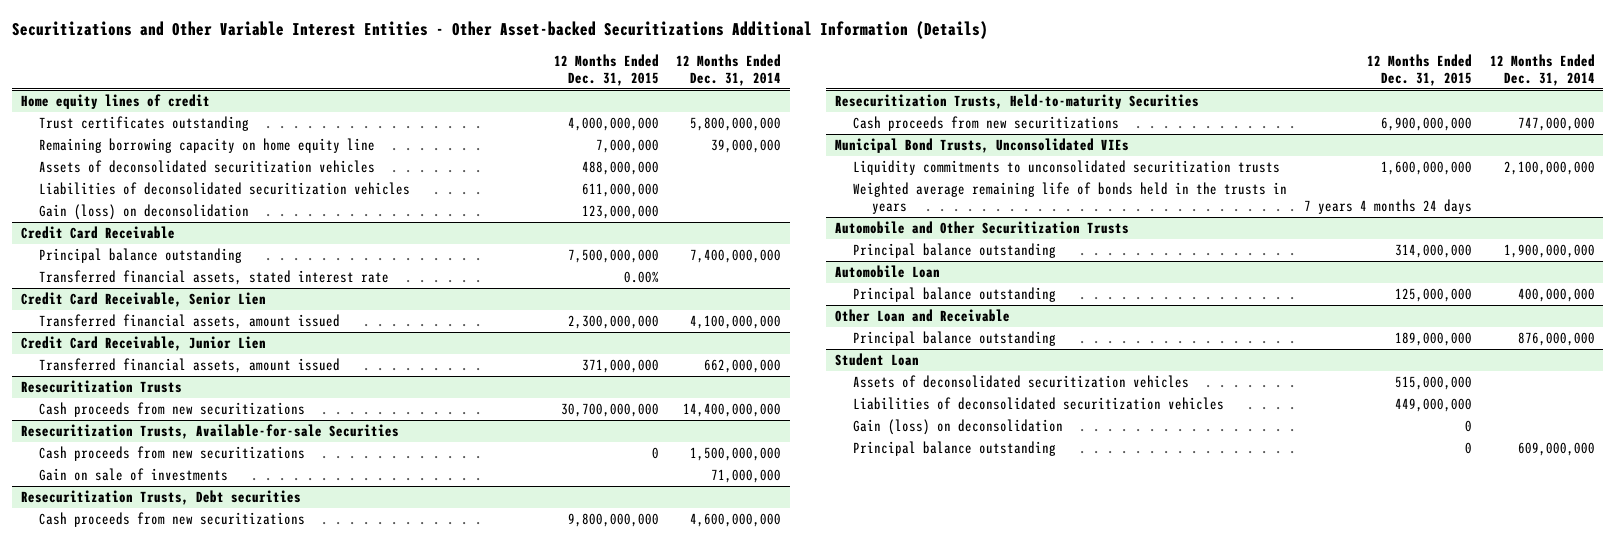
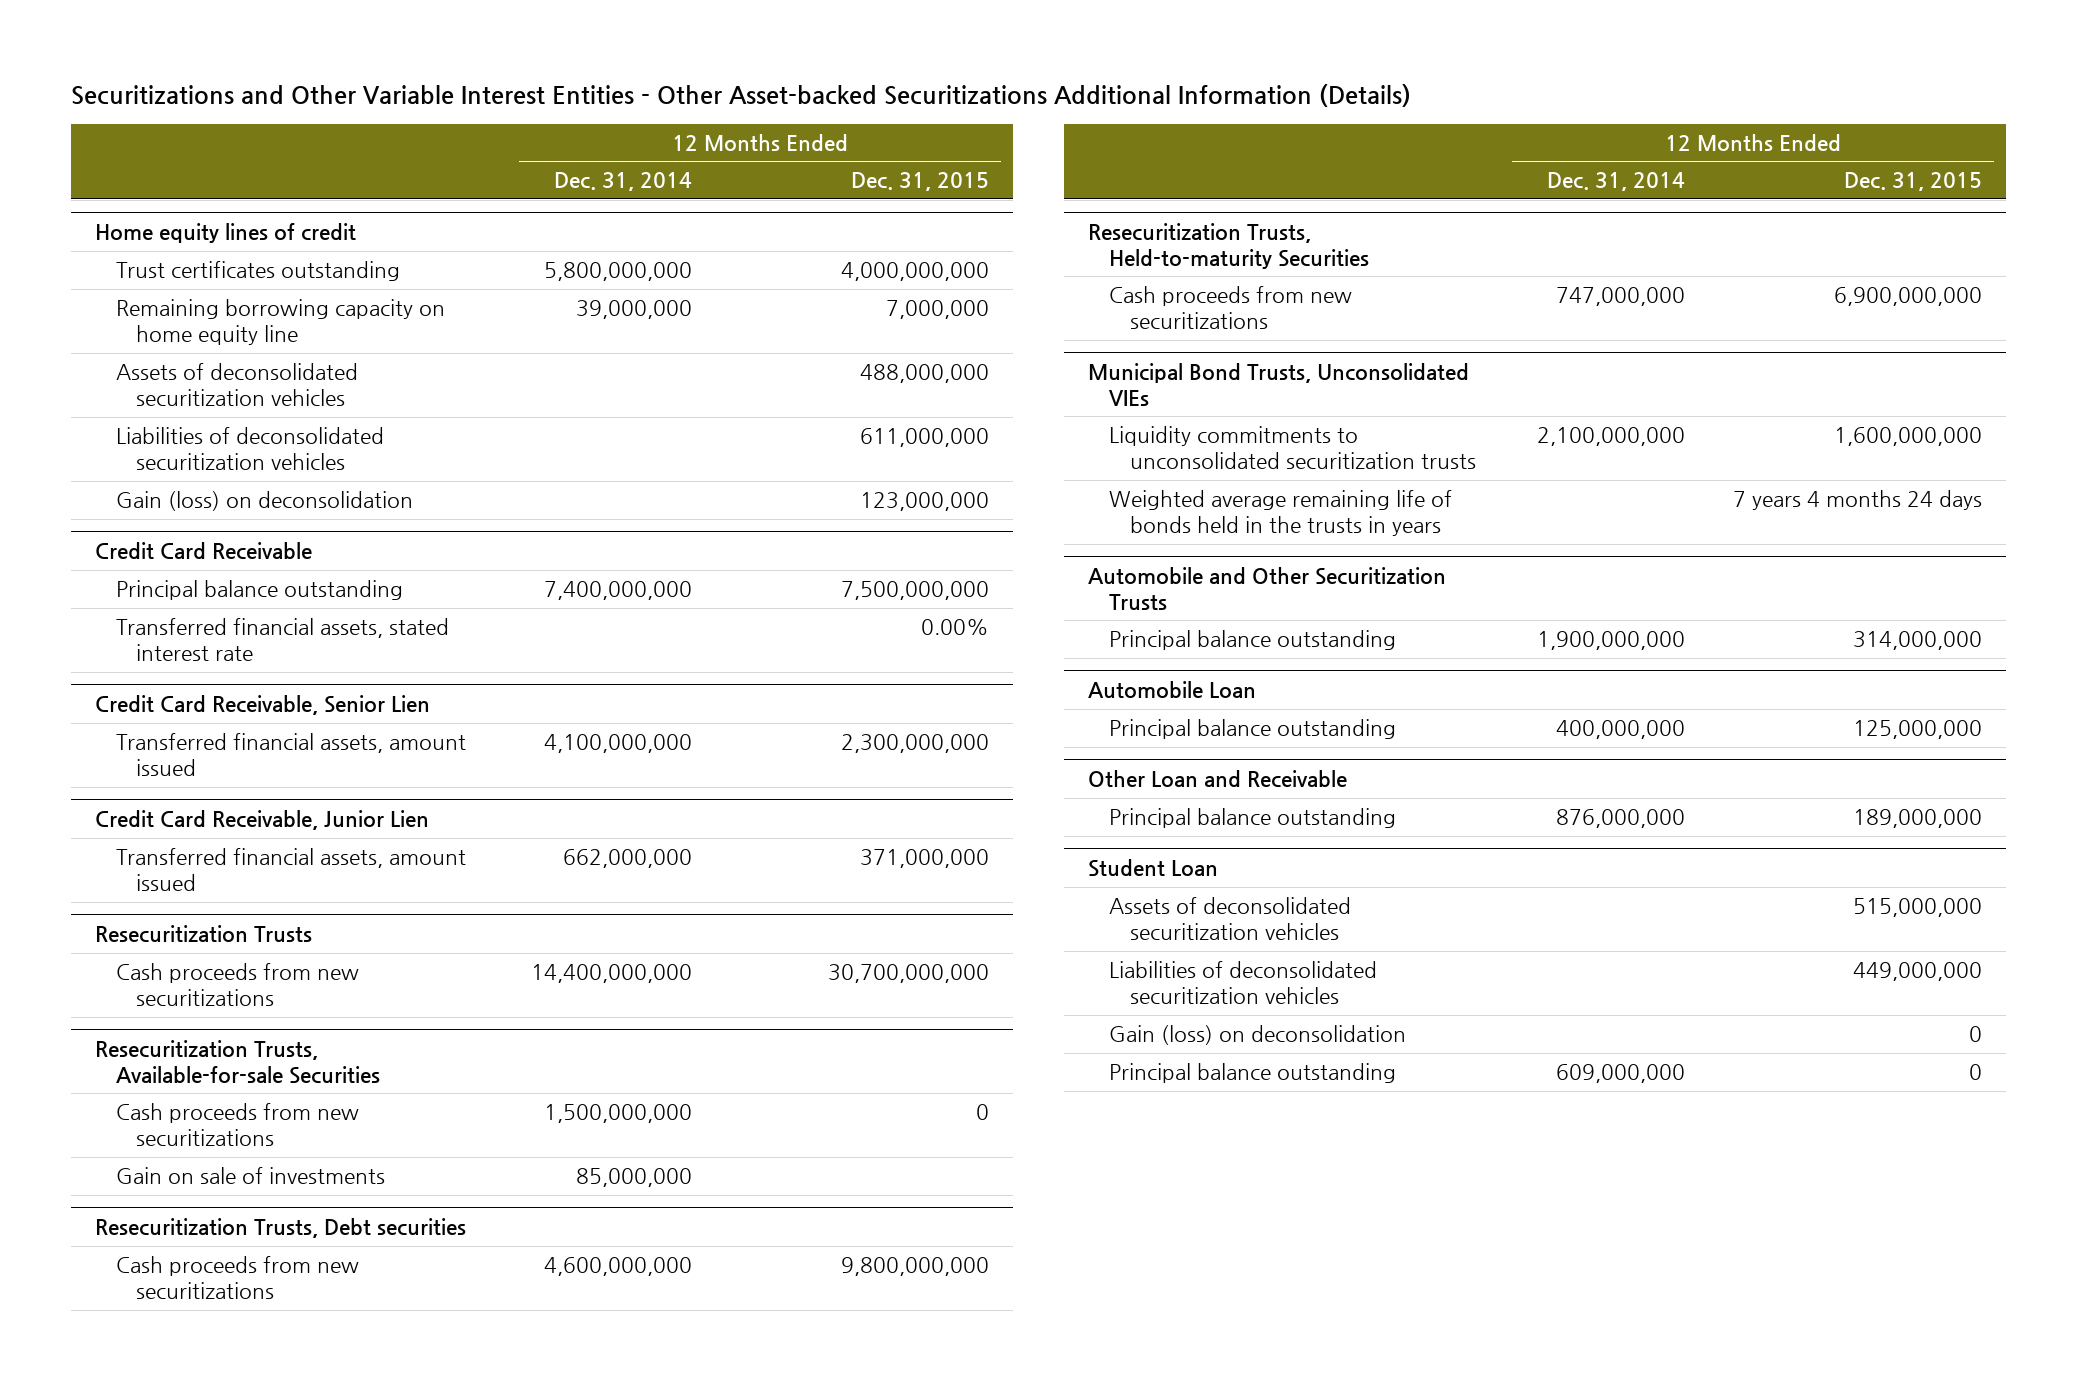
[710,469,781,484] 71,000,000 -> [575,1168,692,1188] 85,000,000

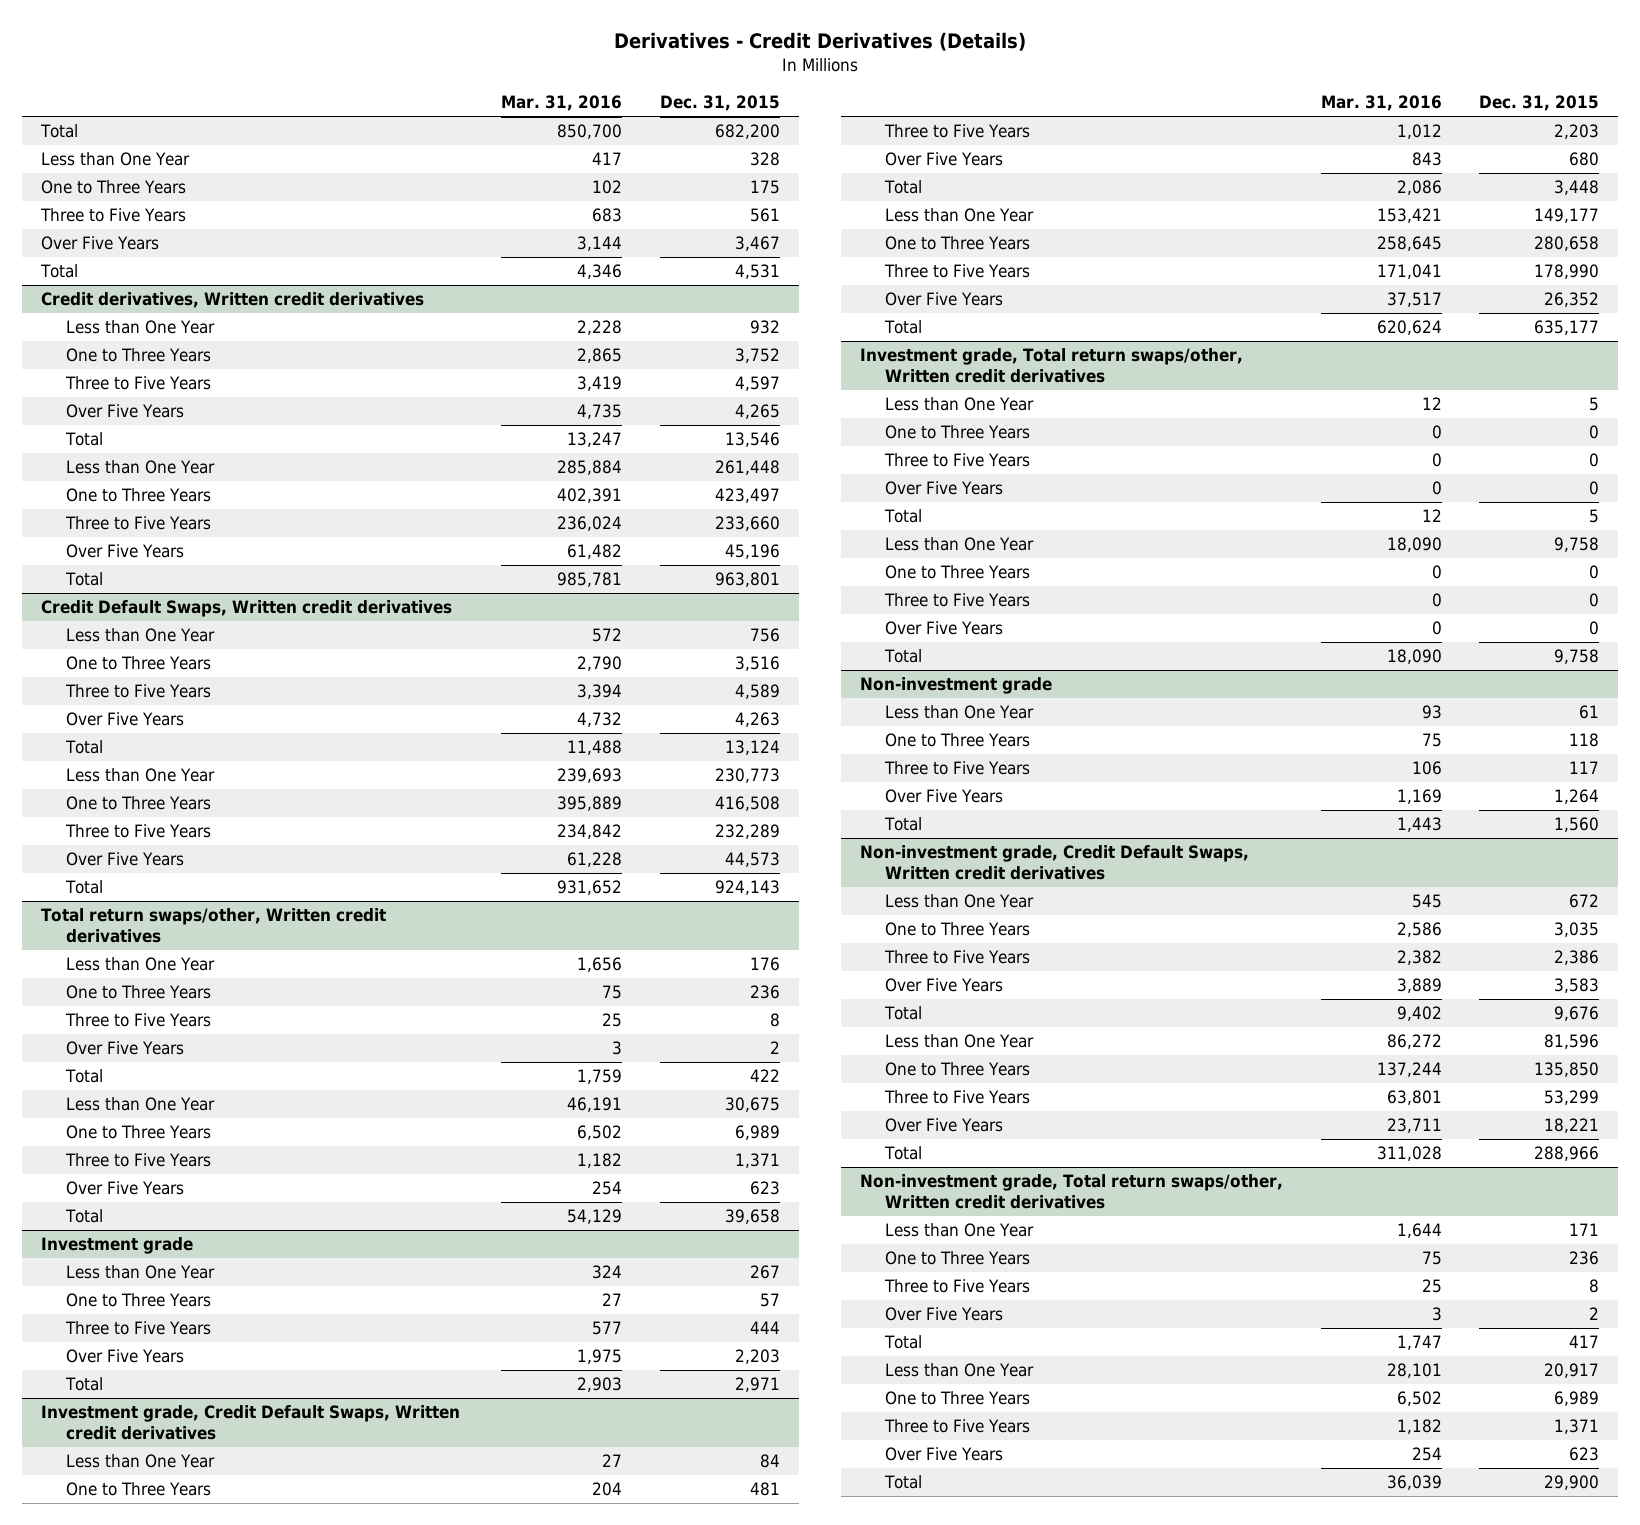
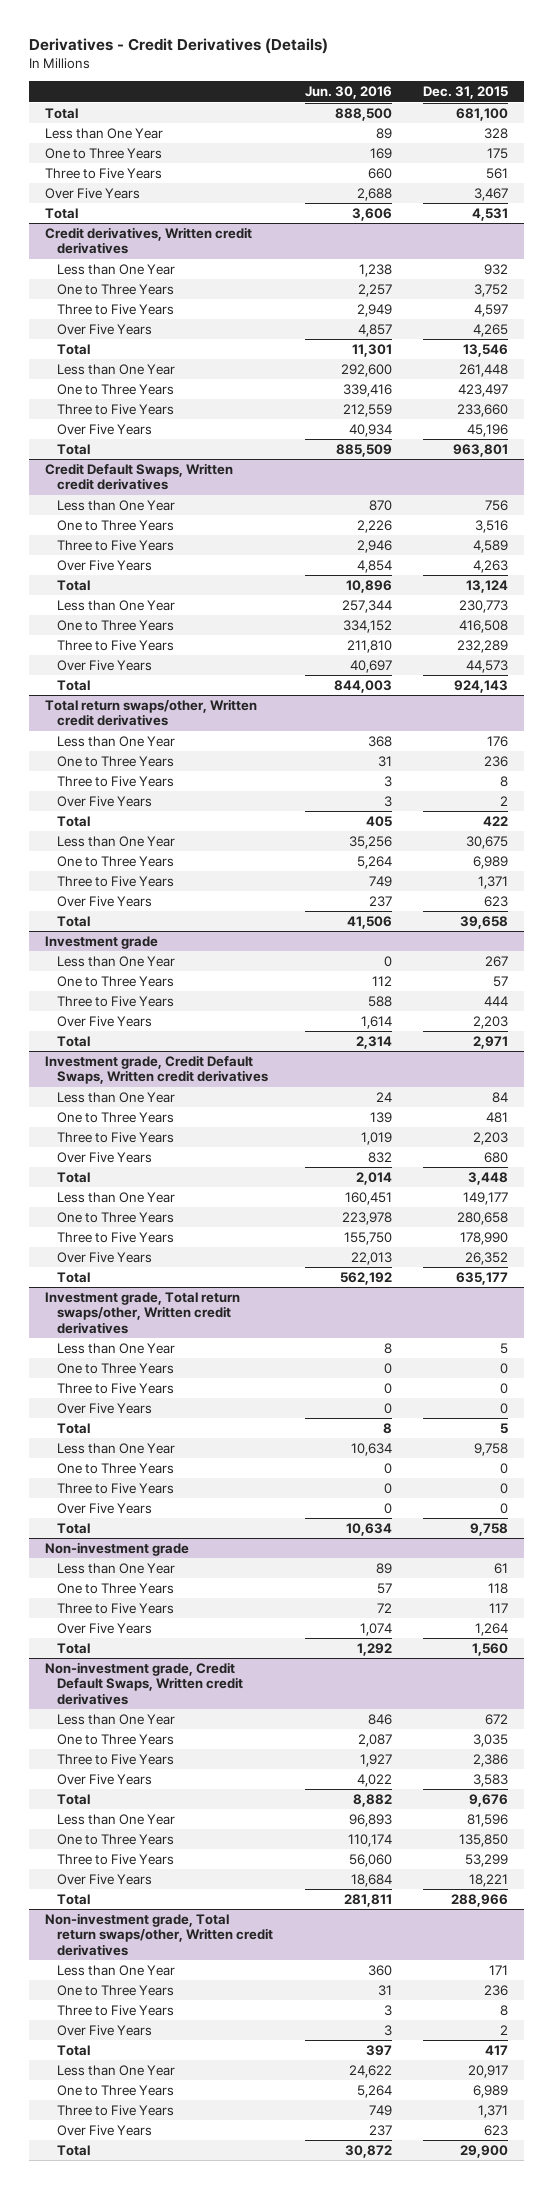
[501,95,623,112] Mar. 31, 2016 -> none
none -> [304,86,392,100] Jun. 30, 2016
[714,124,780,140] 682,200 -> [456,107,509,121] 681,100

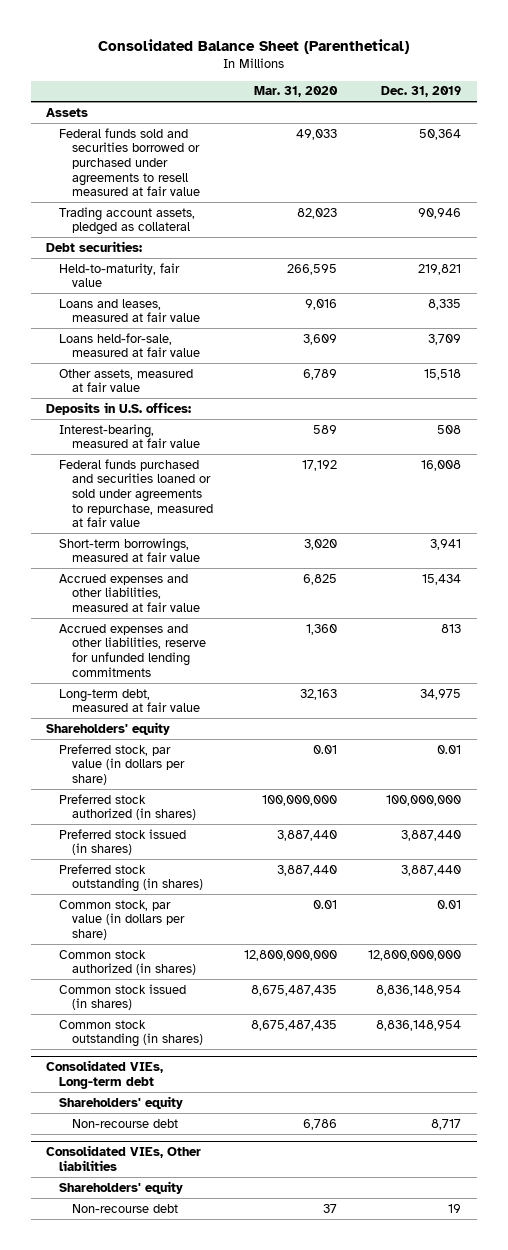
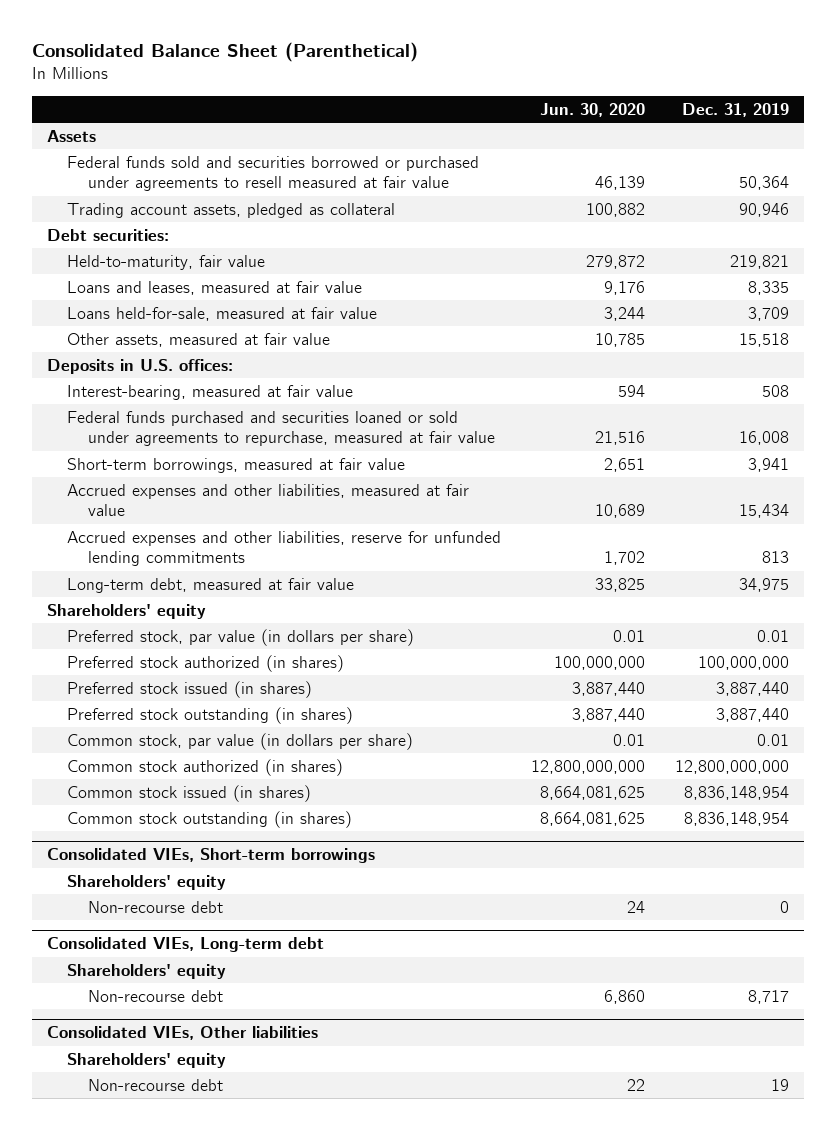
[254,86,339,98] Mar. 31, 2020 -> none
none -> [540,102,646,117] Jun. 30, 2020
none -> [46,848,375,864] Consolidated VIEs, Short-term borrowings
none -> [67,874,227,890] Shareholders' equity
none -> [88,900,224,913] Non-recourse debt

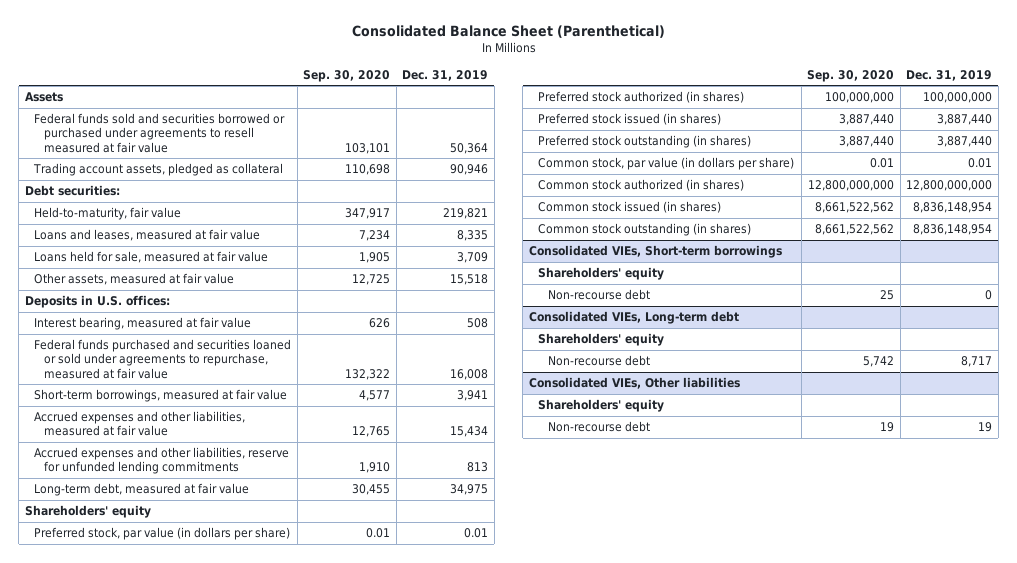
[540,102,646,117] Jun. 30, 2020 -> none
none -> [303,69,391,82] Sep. 30, 2020
[67,306,378,321] Loans held-for-sale, measured at fair value -> [34,251,269,264] Loans held for sale, measured at fair value
[67,384,354,400] Interest-bearing, measured at fair value -> [34,317,252,331] Interest bearing, measured at fair value

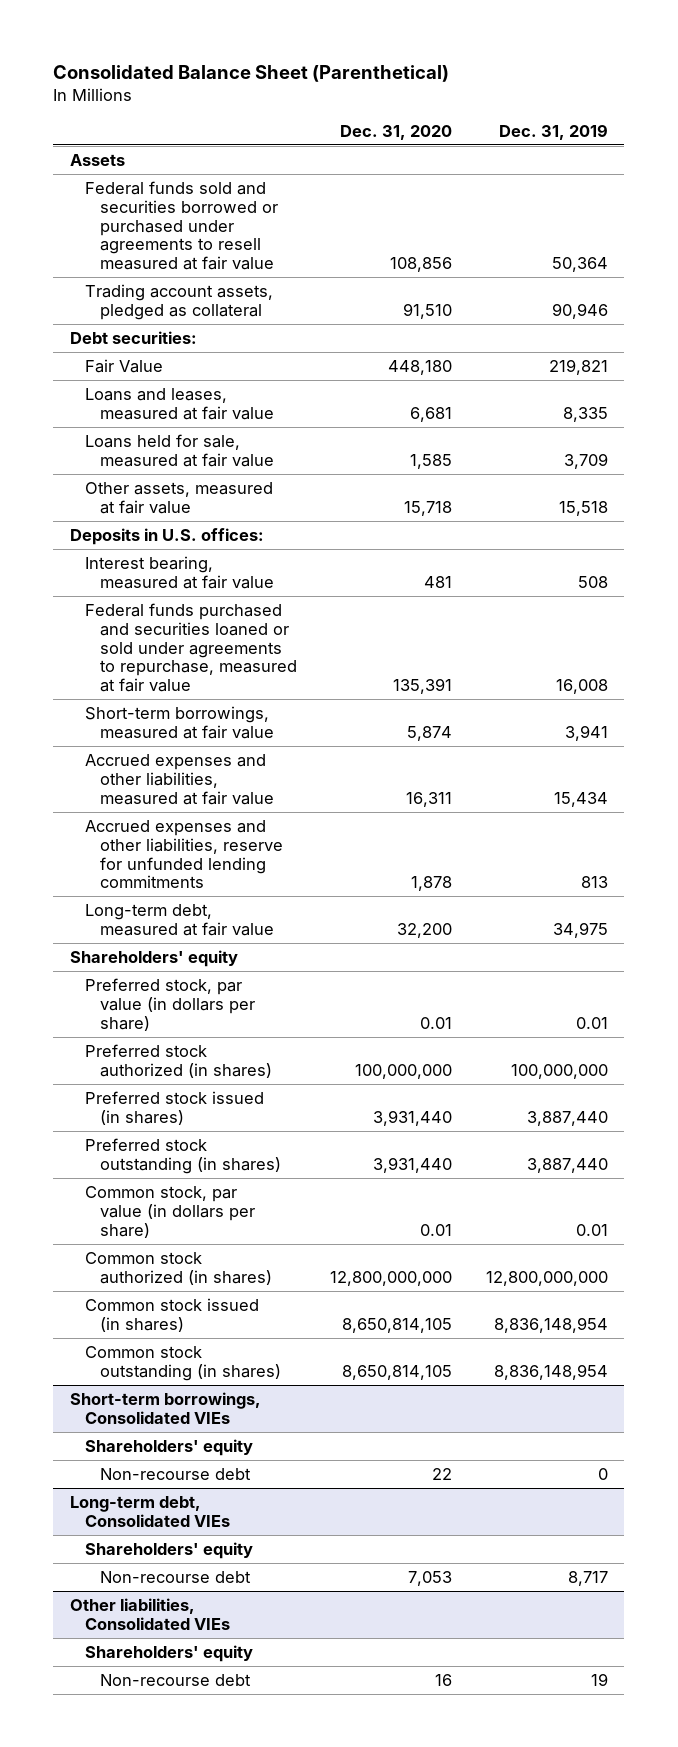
[303,69,391,82] Sep. 30, 2020 -> none
none -> [340,124,453,140] Dec. 31, 2020
[34,207,182,221] Held-to-maturity, fair value -> [84,358,163,373] Fair Value
[528,245,782,259] Consolidated VIEs, Short-term borrowings -> [70,1391,262,1424] Short-term borrowings, Consolidated VIEs
[528,311,739,325] Consolidated VIEs, Long-term debt -> [70,1495,230,1527] Long-term debt, Consolidated VIEs
[528,377,740,390] Consolidated VIEs, Other liabilities -> [70,1597,230,1630] Other liabilities, Consolidated VIEs

